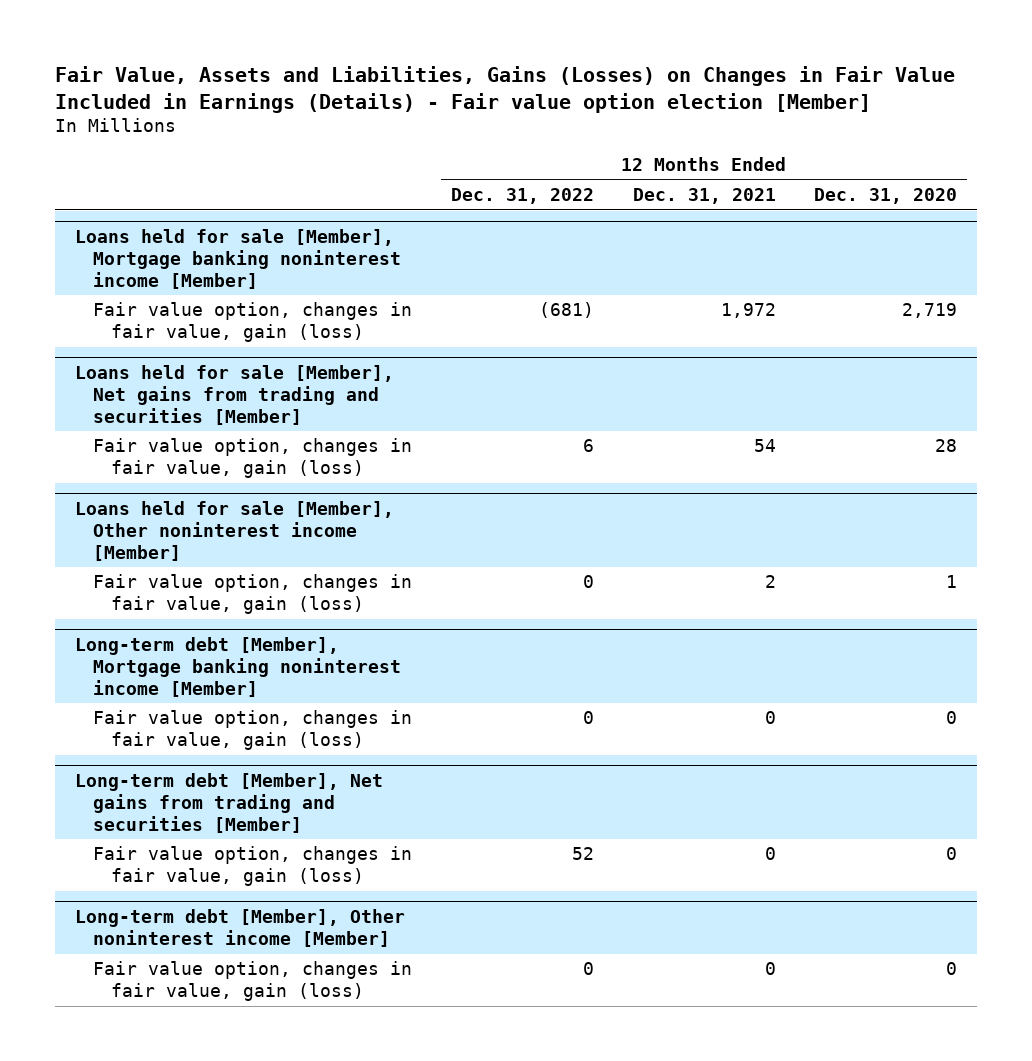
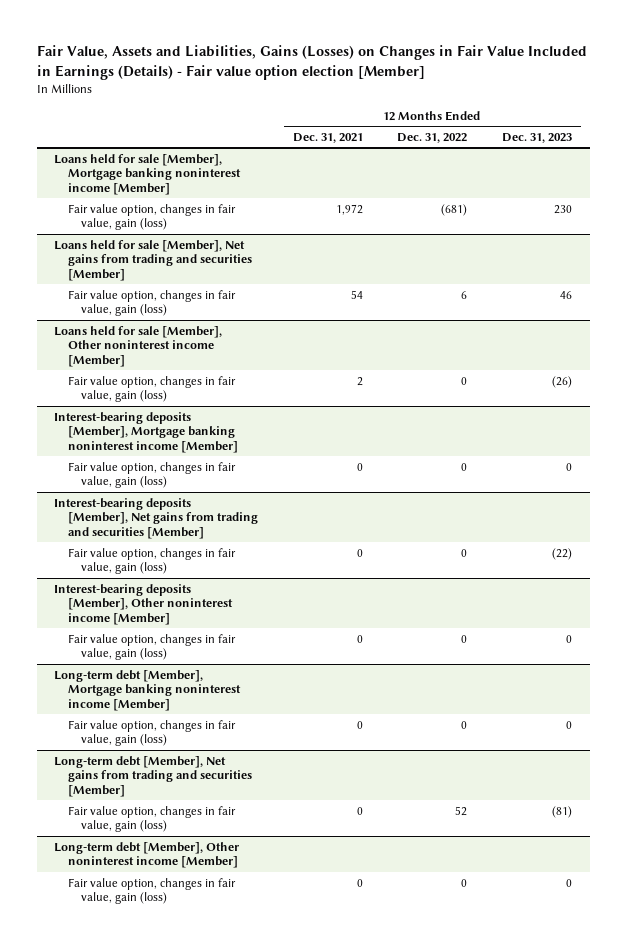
[814,187,958,204] Dec. 31, 2020 -> none
none -> [502,132,573,143] Dec. 31, 2023
none -> [54,411,238,453] Interest-bearing deposits [Member], Mortgage banking noninterest income [Member]
none -> [67,461,236,489] Fair value option, changes in fair value, gain (loss)
none -> [54,497,258,539] Interest-bearing deposits [Member], Net gains from trading and securities [Member]
none -> [67,547,236,575] Fair value option, changes in fair value, gain (loss)
none -> [54,583,233,625] Interest-bearing deposits [Member], Other noninterest income [Member]
none -> [67,633,236,661] Fair value option, changes in fair value, gain (loss)

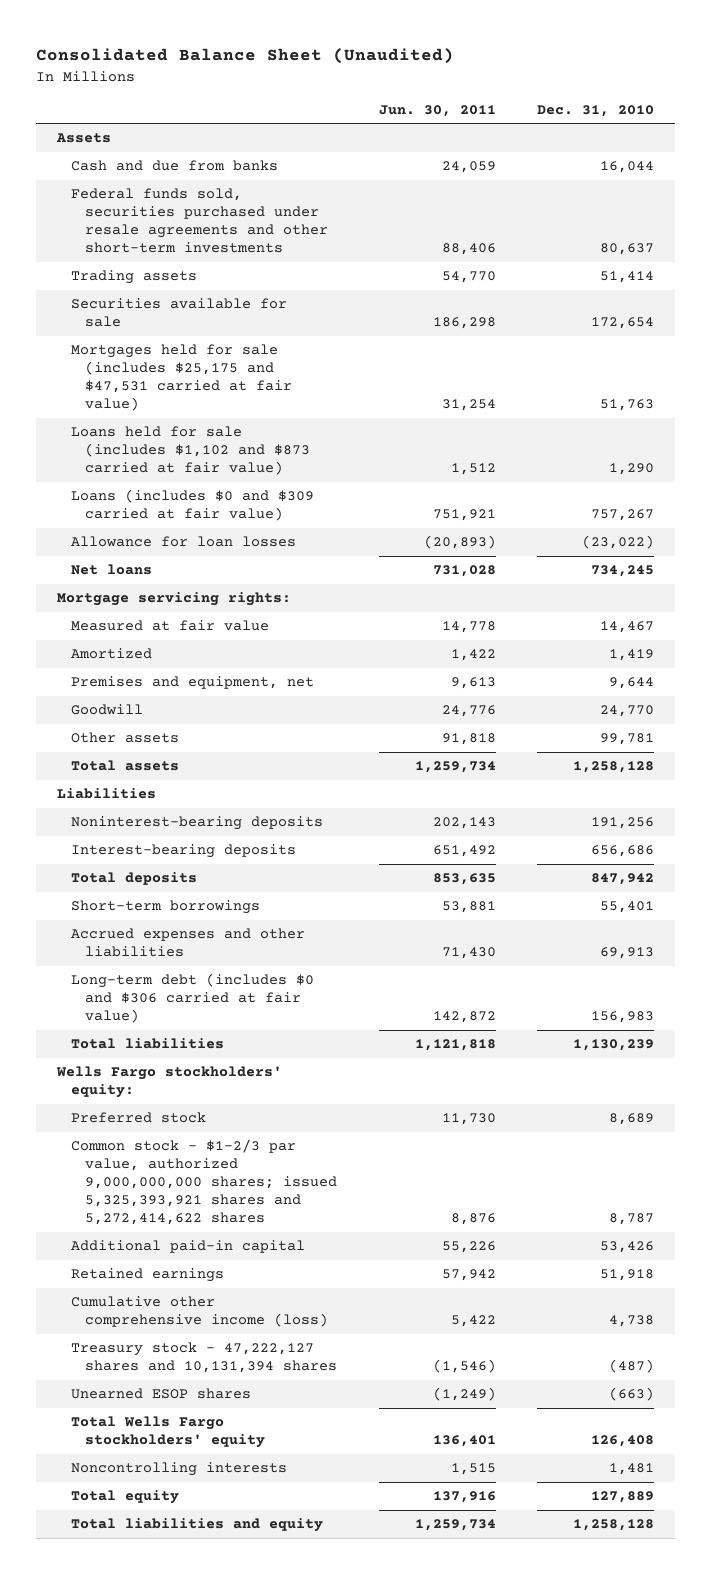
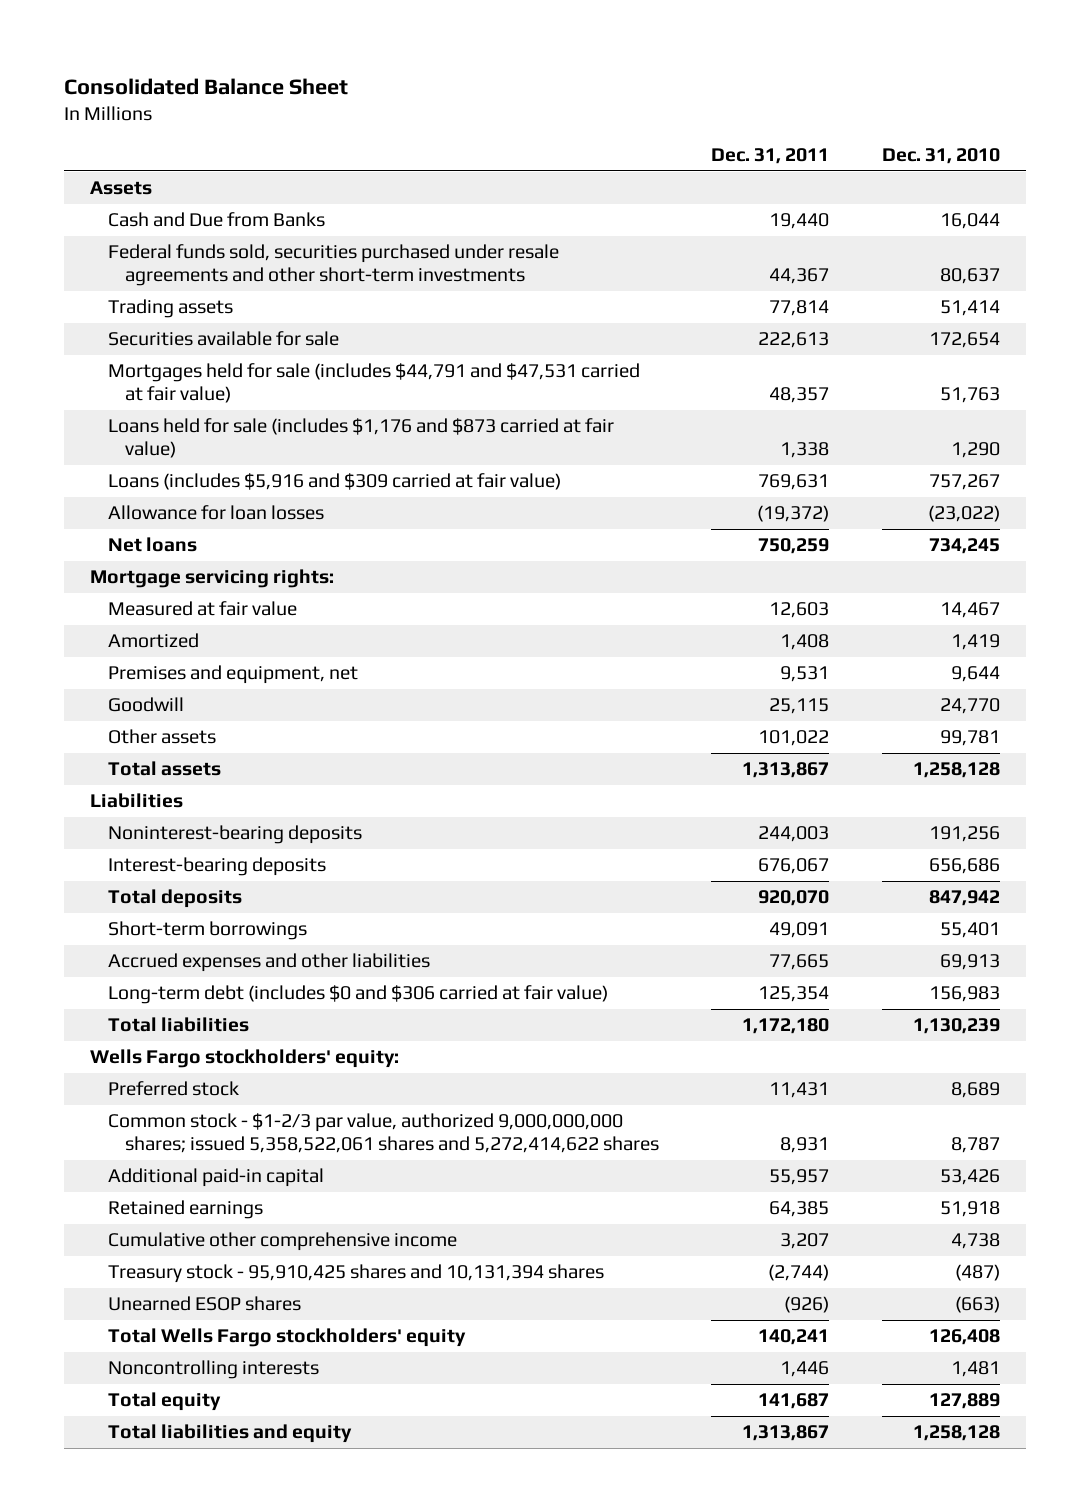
[36,48,455,65] Consolidated Balance Sheet (Unaudited) -> [64,78,349,96] Consolidated Balance Sheet
[378,104,496,117] Jun. 30, 2011 -> none
none -> [711,148,830,165] Dec. 31, 2011
[71,160,279,172] Cash and due from banks -> [107,212,325,228] Cash and Due from Banks
[71,344,293,412] Mortgages held for sale (includes $25,175 and $47,531 carried at fair value) -> [107,363,640,404] Mortgages held for sale (includes $44,791 and $47,531 carried at fair value)
[71,426,311,476] Loans held for sale (includes $1,102 and $873 carried at fair value) -> [107,418,614,459] Loans held for sale (includes $1,176 and $873 carried at fair value)
[71,489,315,522] Loans (includes $0 and $309 carried at fair value) -> [107,473,561,491] Loans (includes $5,916 and $309 carried at fair value)
[71,1139,338,1226] Common stock - $1-2/3 par value, authorized 9,000,000,000 shares; issued 5,325,393,921 shares and 5,272,414,622 shares -> [107,1113,660,1154] Common stock - $1-2/3 par value, authorized 9,000,000,000 shares; issued 5,358,522,061 shares and 5,272,414,622 shares
[71,1296,329,1328] Cumulative other comprehensive income (loss) -> [107,1232,457,1252] Cumulative other comprehensive income
[71,1342,338,1374] Treasury stock - 47,222,127 shares and 10,131,394 shares -> [107,1264,604,1284] Treasury stock - 95,910,425 shares and 10,131,394 shares

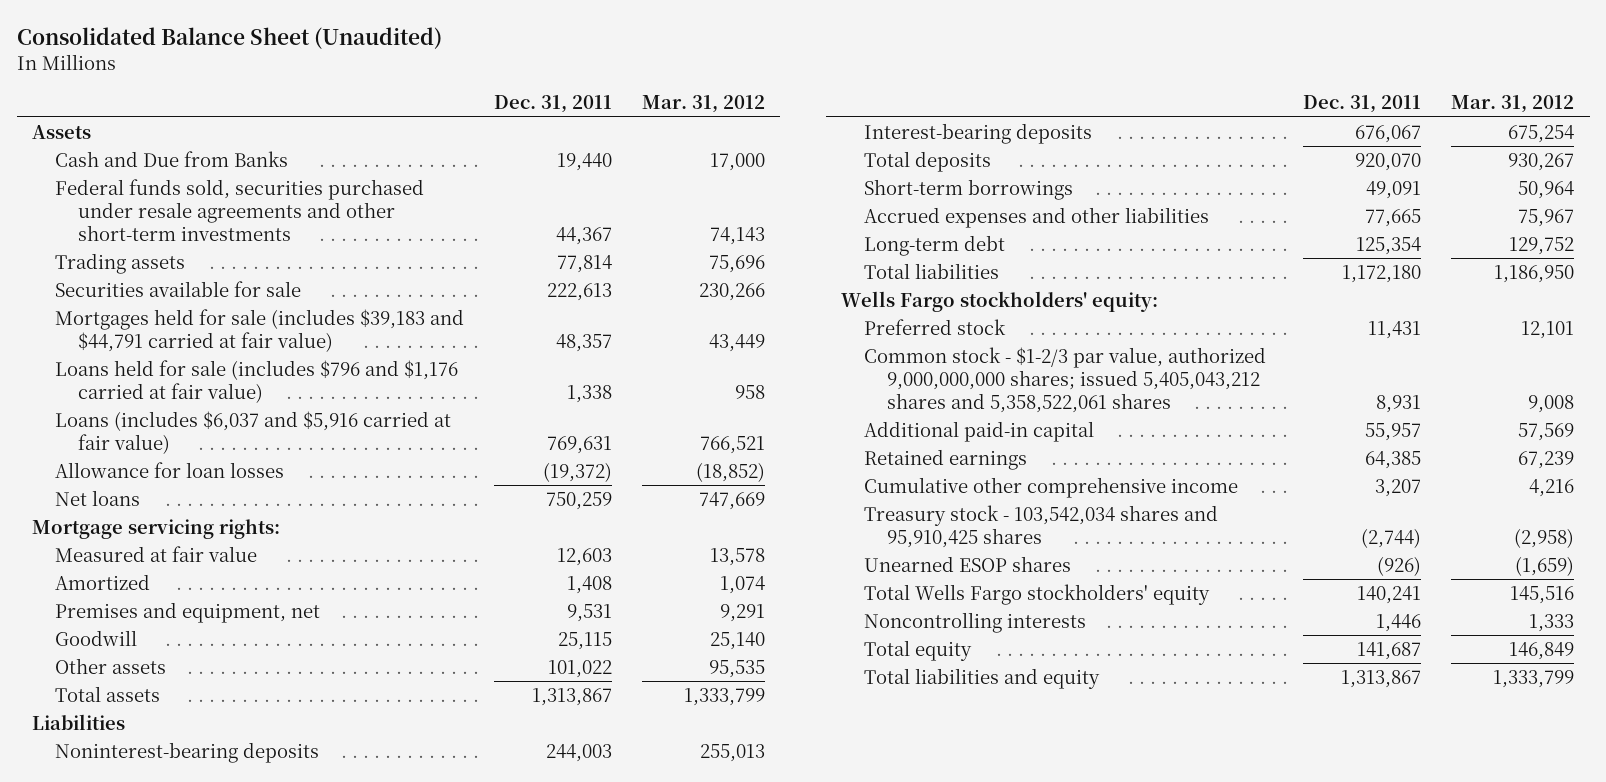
[64,78,349,96] Consolidated Balance Sheet -> [16,27,442,50] Consolidated Balance Sheet (Unaudited)
[881,148,1000,165] Dec. 31, 2010 -> none
none -> [642,95,766,114] Mar. 31, 2012
[107,363,640,404] Mortgages held for sale (includes $44,791 and $47,531 carried at fair value) -> [54,308,464,352] Mortgages held for sale (includes $39,183 and $44,791 carried at fair value)
[107,418,614,459] Loans held for sale (includes $1,176 and $873 carried at fair value) -> [54,359,458,403] Loans held for sale (includes $796 and $1,176 carried at fair value)
[107,473,561,491] Loans (includes $5,916 and $309 carried at fair value) -> [54,410,451,454] Loans (includes $6,037 and $5,916 carried at fair value)
[107,985,608,1005] Long-term debt (includes $0 and $306 carried at fair value) -> [864,234,1006,256] Long-term debt
[107,1113,660,1154] Common stock - $1-2/3 par value, authorized 9,000,000,000 shares; issued 5,358,522,061 shares and 5,272,414,622 shares -> [864,346,1267,413] Common stock - $1-2/3 par value, authorized 9,000,000,000 shares; issued 5,405,043,212 shares and 5,358,522,061 shares
[107,1264,604,1284] Treasury stock - 95,910,425 shares and 10,131,394 shares -> [864,504,1219,548] Treasury stock - 103,542,034 shares and 95,910,425 shares

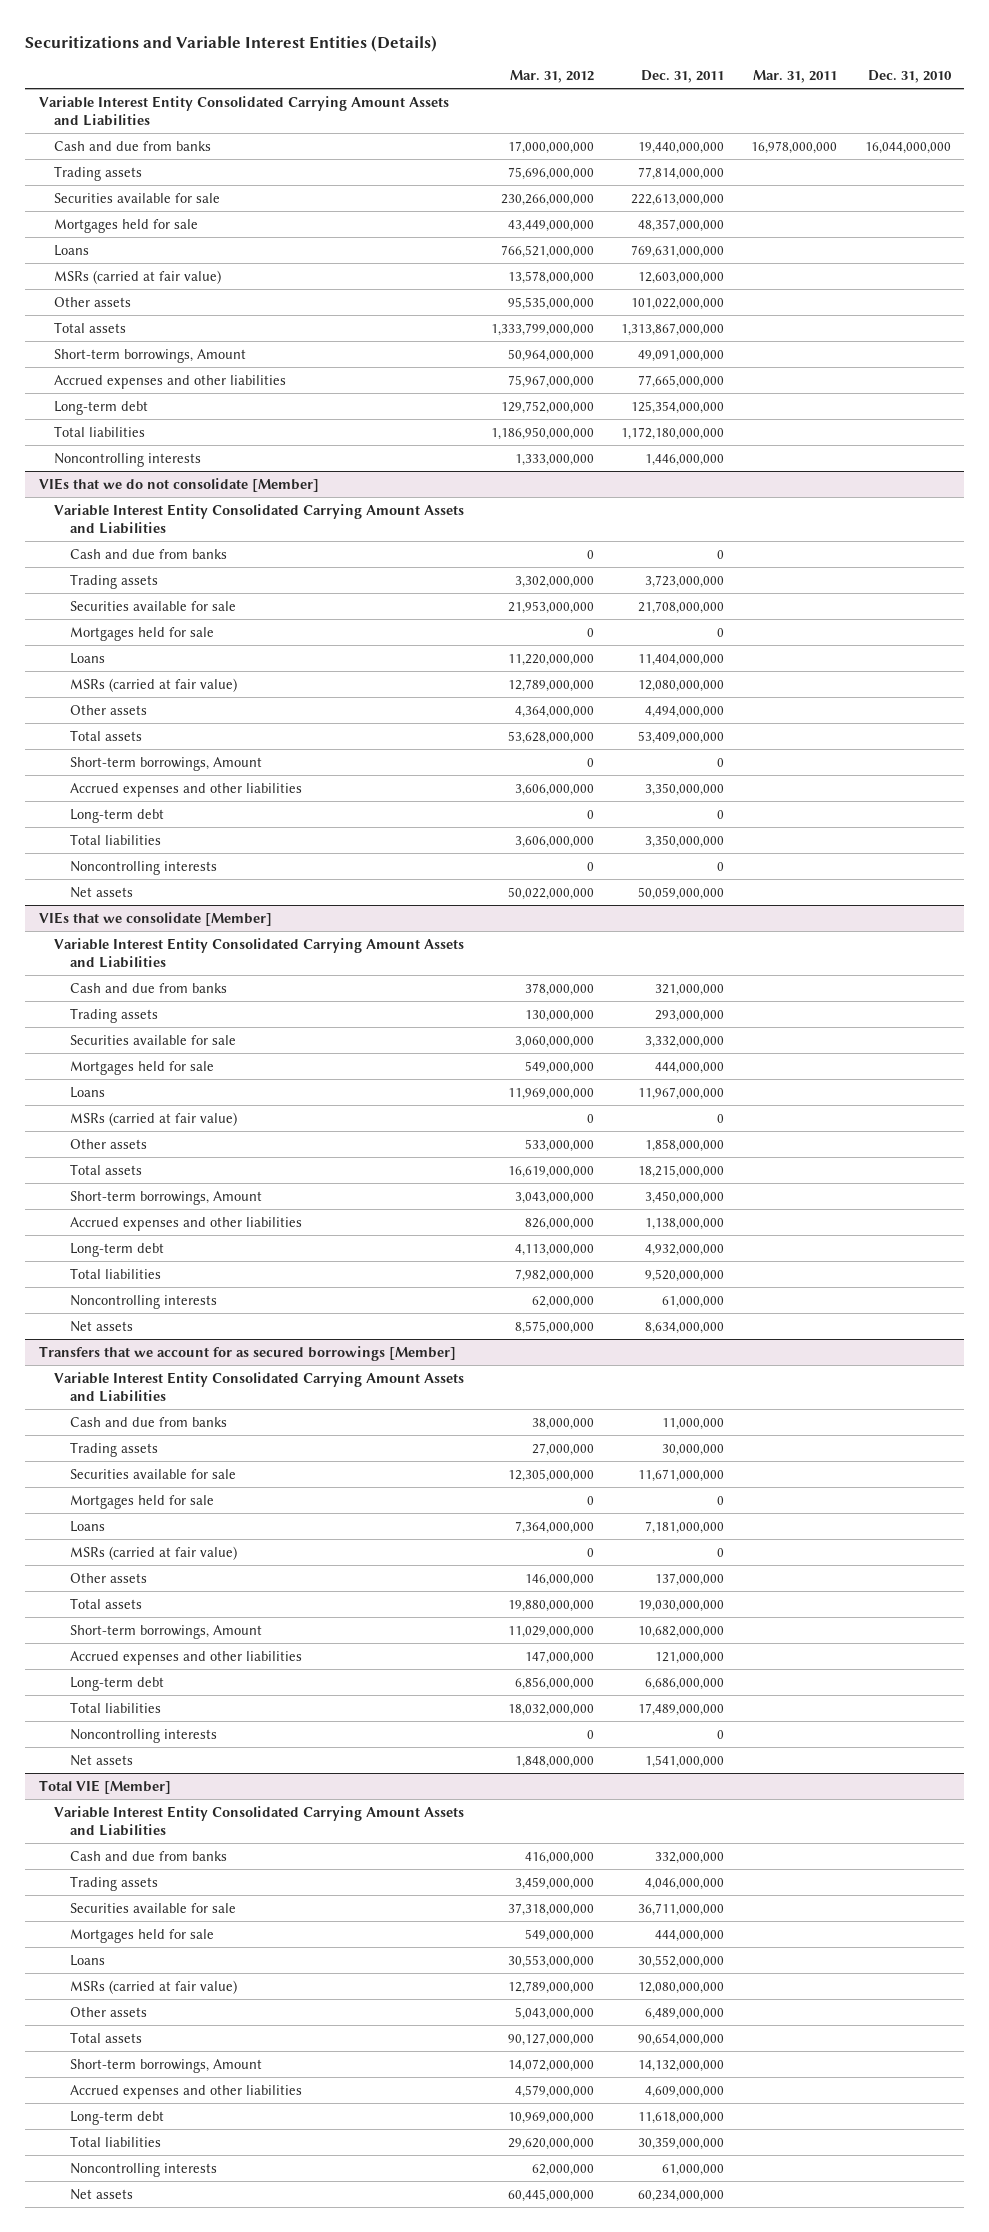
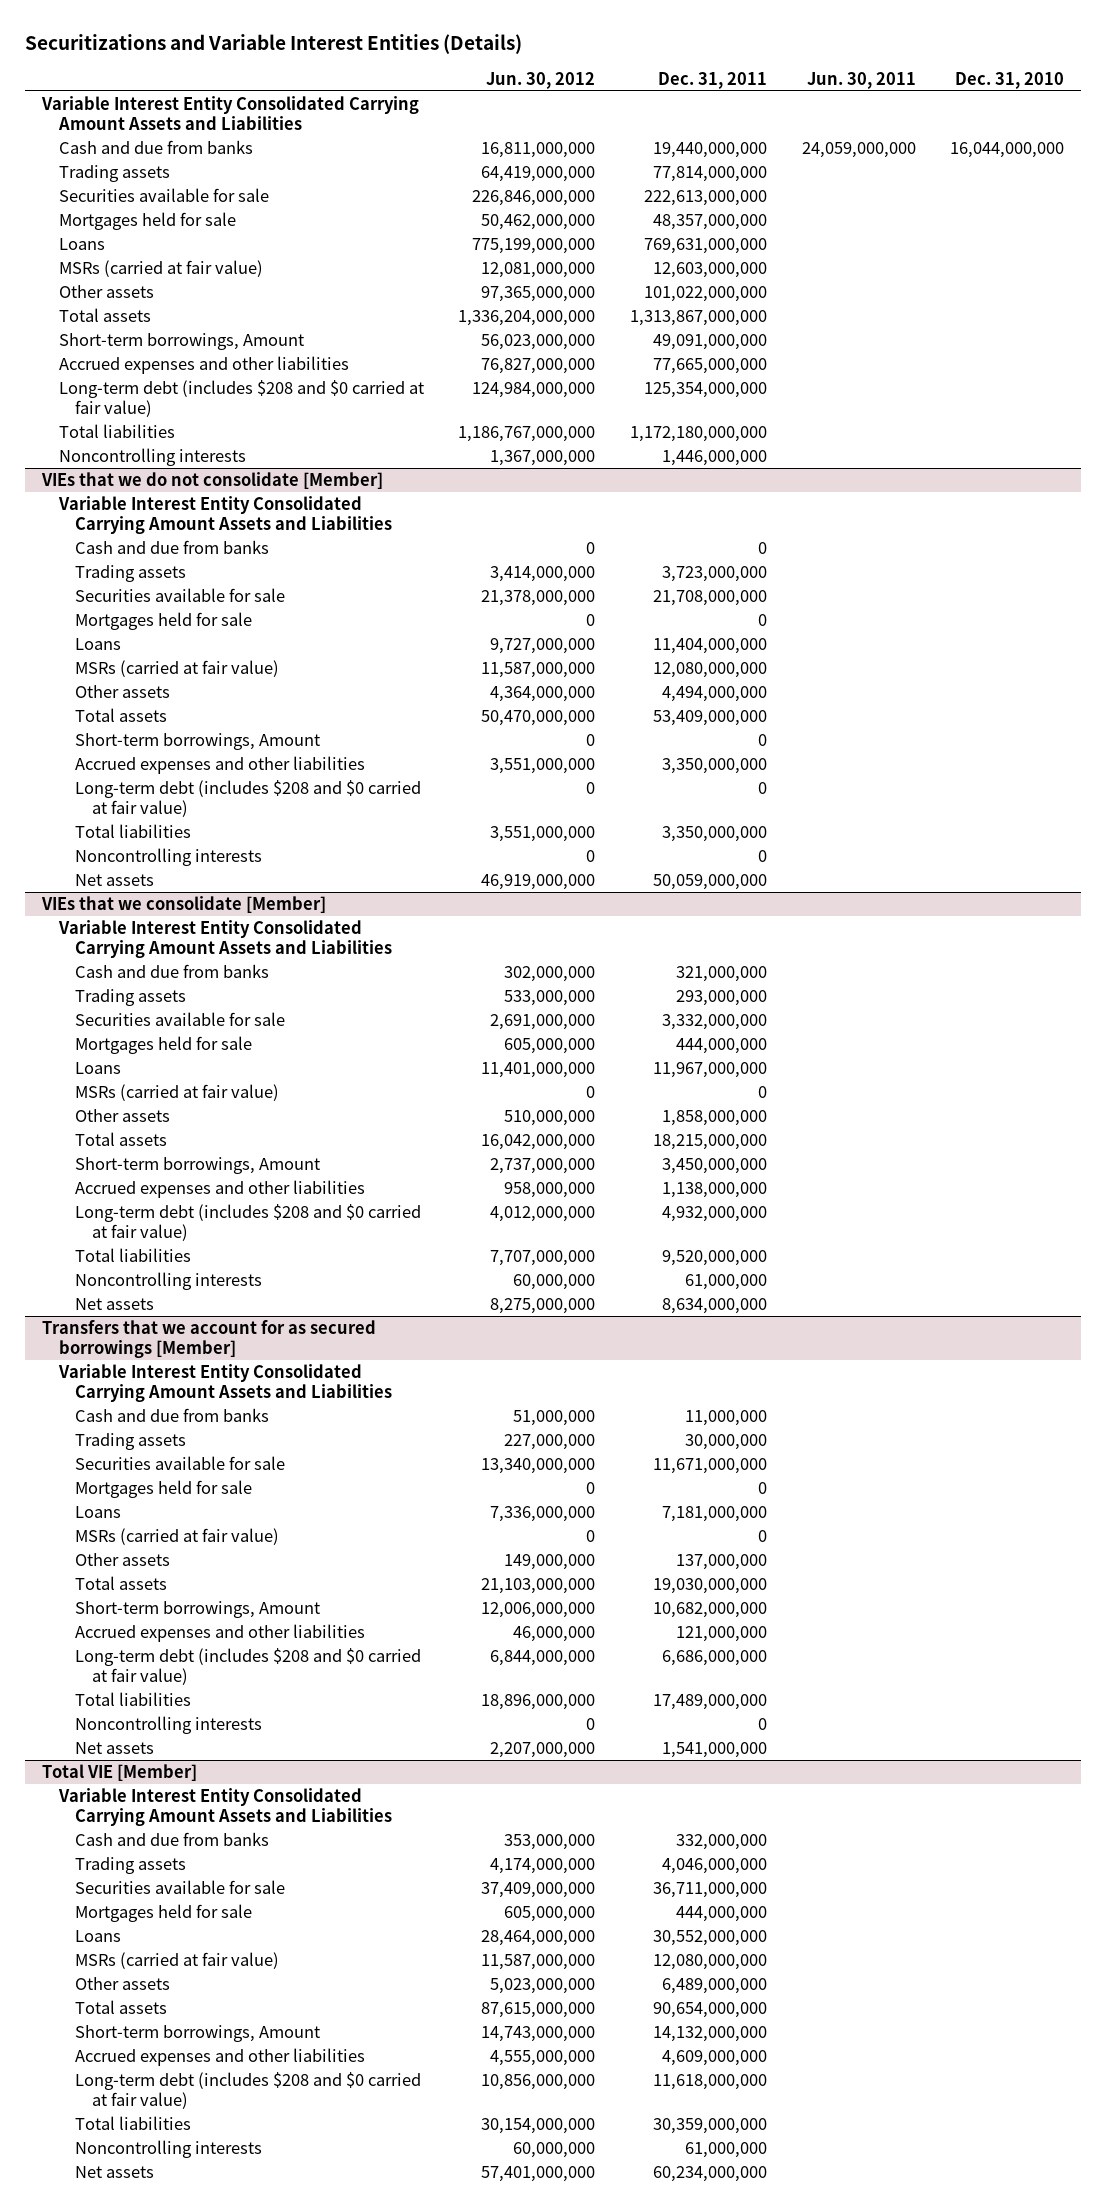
[510,69,595,83] Mar. 31, 2012 -> none
[753,69,838,83] Mar. 31, 2011 -> none
none -> [486,71,596,89] Jun. 30, 2012
none -> [806,71,916,89] Jun. 30, 2011
[54,400,149,415] Long-term debt -> [58,379,424,417] Long-term debt (includes $208 and $0 carried at fair value)
[69,808,164,823] Long-term debt -> [75,779,422,817] Long-term debt (includes $208 and $0 carried at fair value)
[69,1242,164,1257] Long-term debt -> [75,1203,422,1241] Long-term debt (includes $208 and $0 carried at fair value)
[69,1676,164,1691] Long-term debt -> [75,1647,422,1685] Long-term debt (includes $208 and $0 carried at fair value)
[69,2110,164,2125] Long-term debt -> [75,2071,422,2109] Long-term debt (includes $208 and $0 carried at fair value)

